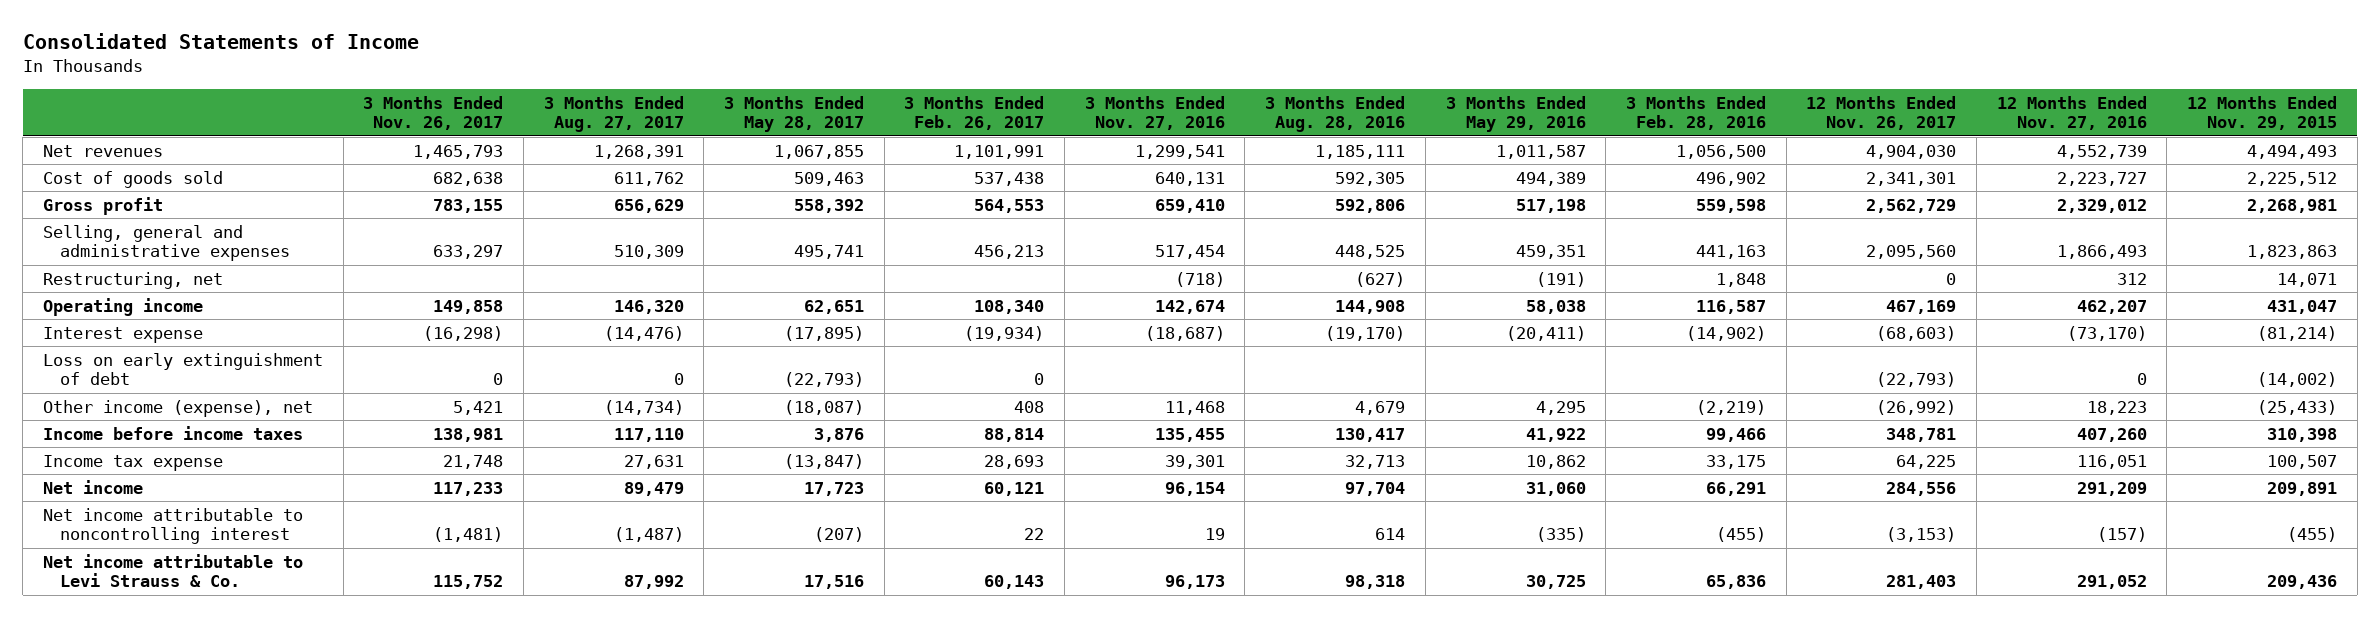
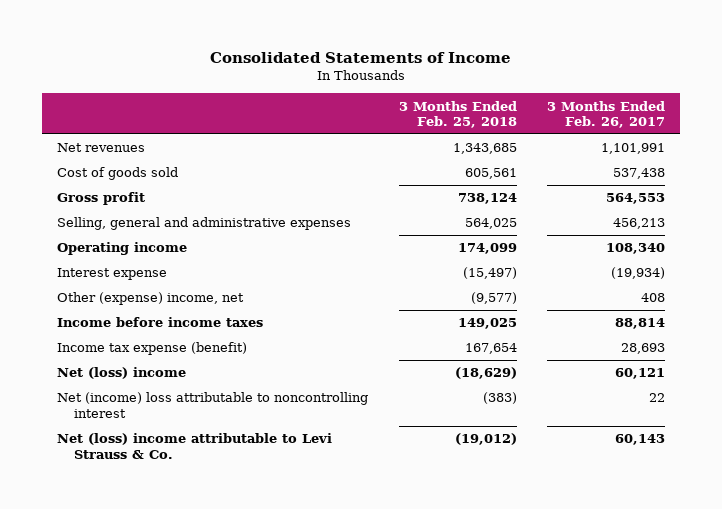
[363,95,504,131] 3 Months Ended Nov. 26, 2017 -> none
[543,95,684,133] 3 Months Ended Aug. 27, 2017 -> none
[724,95,865,133] 3 Months Ended May 28, 2017 -> none
[1084,95,1225,131] 3 Months Ended Nov. 27, 2016 -> none
[1265,95,1406,133] 3 Months Ended Aug. 28, 2016 -> none
[1445,95,1586,133] 3 Months Ended May 29, 2016 -> none
[1625,95,1766,131] 3 Months Ended Feb. 28, 2016 -> none
[1806,95,1957,131] 12 Months Ended Nov. 26, 2017 -> none
[1996,95,2147,131] 12 Months Ended Nov. 27, 2016 -> none
[2187,95,2338,131] 12 Months Ended Nov. 29, 2015 -> none
none -> [398,100,517,128] 3 Months Ended Feb. 25, 2018
[42,271,223,289] Restructuring, net -> none
[42,352,323,386] Loss on early extinguishment of debt -> none
[42,399,313,417] Other income (expense), net -> [57,292,245,306] Other (expense) income, net
[42,454,223,471] Income tax expense -> [57,342,248,356] Income tax expense (benefit)
[42,479,143,494] Net income -> [57,367,187,380] Net (loss) income
[42,507,303,545] Net income attributable to noncontrolling interest -> [57,392,369,418] Net (income) loss attributable to noncontrolling interest
[42,553,303,588] Net income attributable to Levi Strauss & Co. -> [57,433,333,459] Net (loss) income attributable to Levi Strauss & Co.

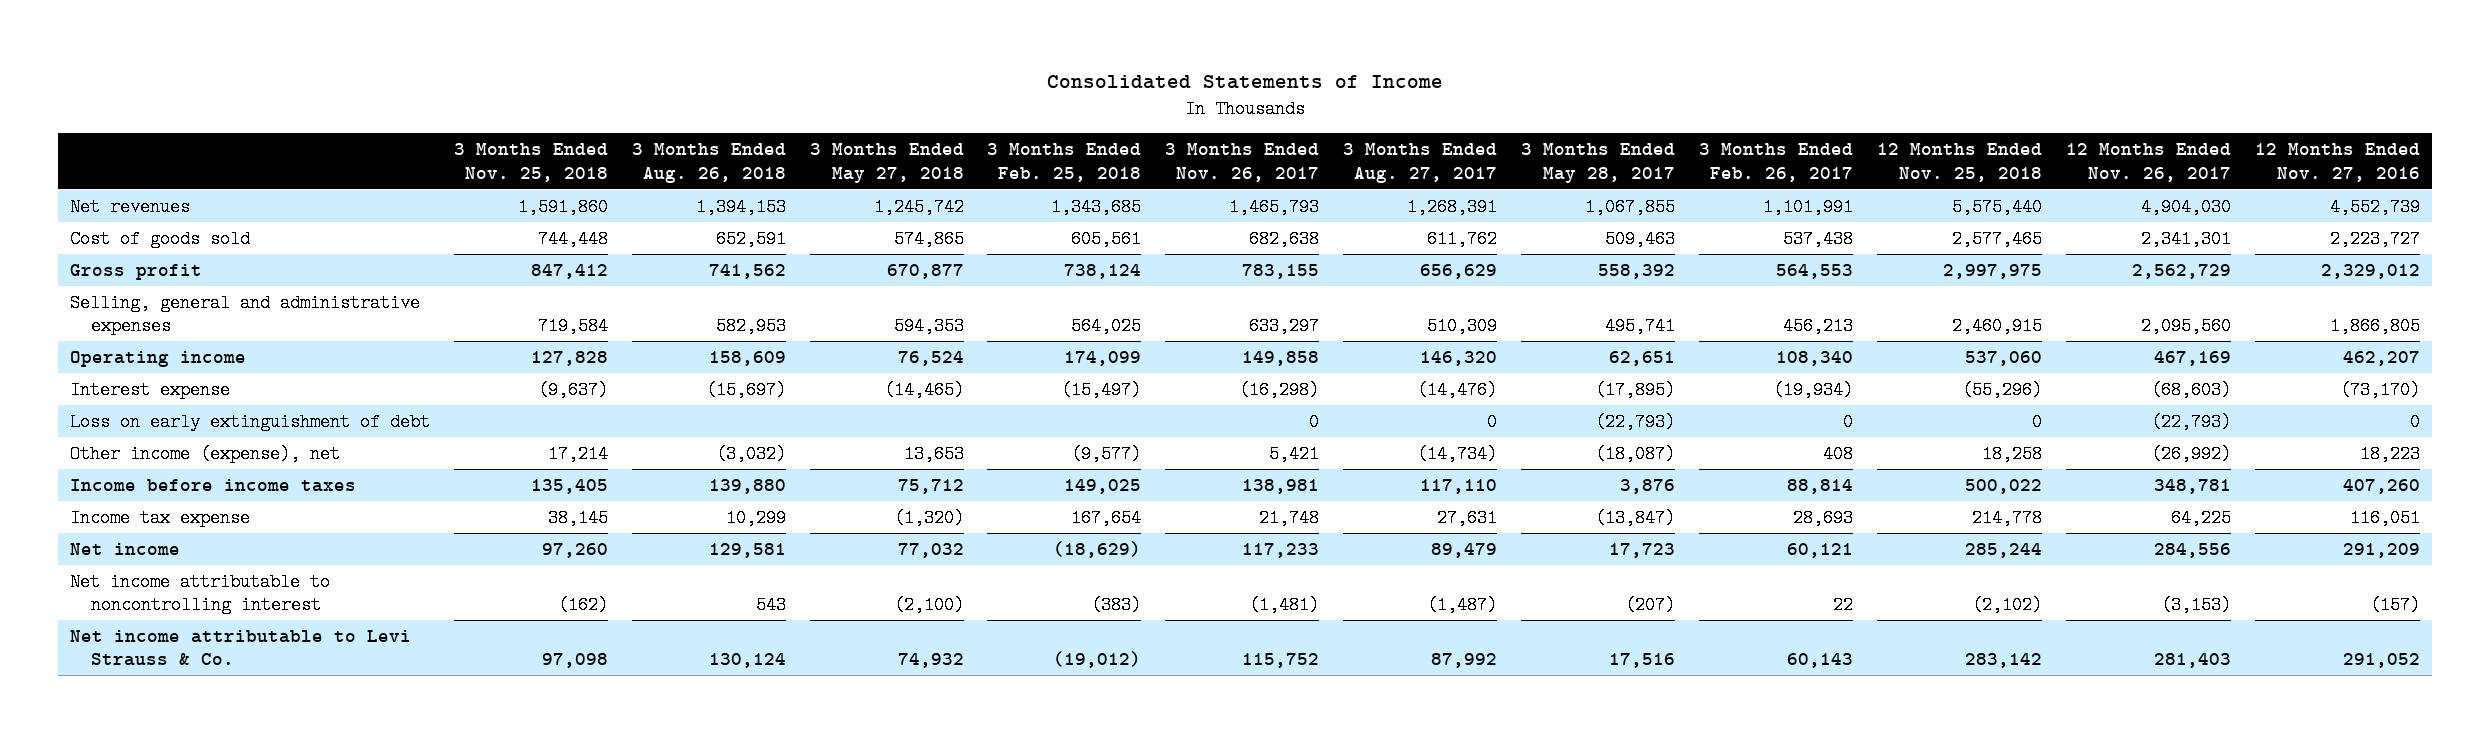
none -> [453,143,608,182] 3 Months Ended Nov. 25, 2018
none -> [631,143,786,183] 3 Months Ended Aug. 26, 2018
none -> [809,143,964,183] 3 Months Ended May 27, 2018
none -> [1165,143,1320,182] 3 Months Ended Nov. 26, 2017
none -> [1343,143,1498,183] 3 Months Ended Aug. 27, 2017
none -> [1521,143,1676,183] 3 Months Ended May 28, 2017
none -> [1876,143,2042,182] 12 Months Ended Nov. 25, 2018
none -> [2065,143,2231,182] 12 Months Ended Nov. 26, 2017
none -> [2254,143,2420,182] 12 Months Ended Nov. 27, 2016
none -> [69,412,430,431] Loss on early extinguishment of debt
[57,292,245,306] Other (expense) income, net -> [69,444,340,463] Other income (expense), net
[57,342,248,356] Income tax expense (benefit) -> [69,508,250,527] Income tax expense
[57,367,187,380] Net (loss) income -> [69,542,180,555] Net income
[57,392,369,418] Net (income) loss attributable to noncontrolling interest -> [69,572,330,615] Net income attributable to noncontrolling interest
[57,433,333,459] Net (loss) income attributable to Levi Strauss & Co. -> [69,629,411,667] Net income attributable to Levi Strauss & Co.

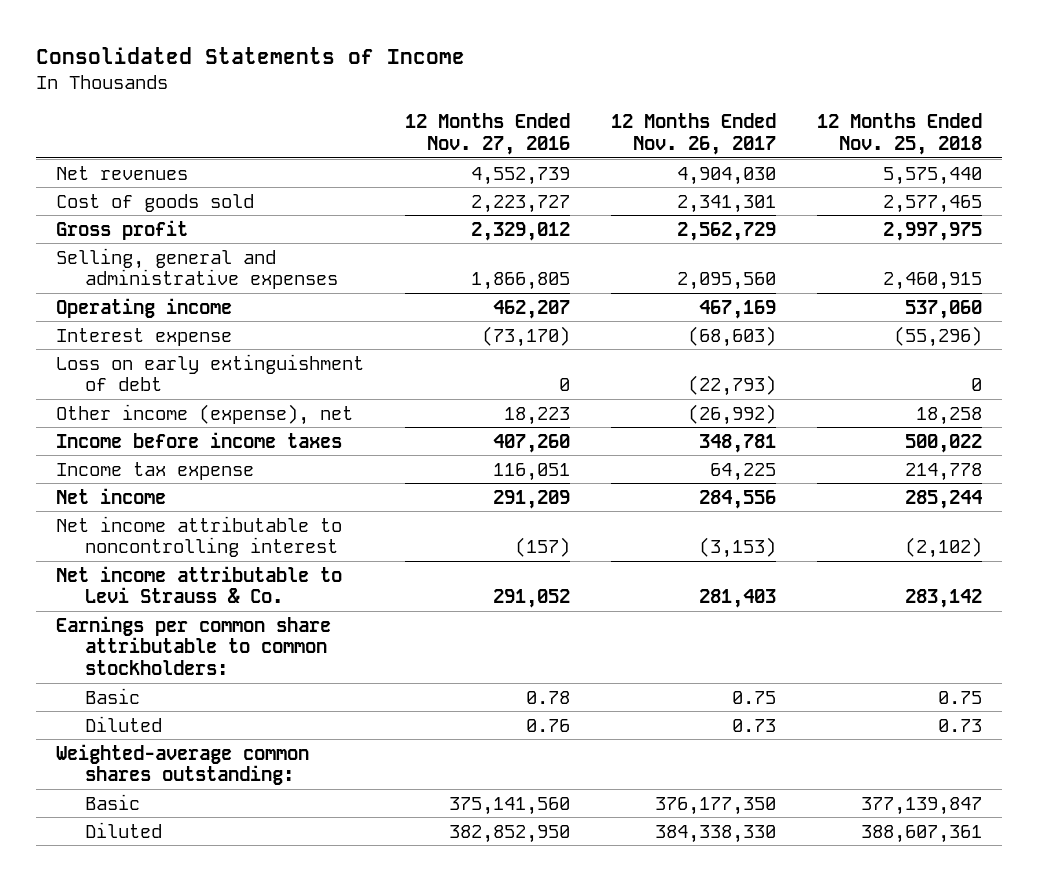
[453,143,608,182] 3 Months Ended Nov. 25, 2018 -> none
[631,143,786,183] 3 Months Ended Aug. 26, 2018 -> none
[809,143,964,183] 3 Months Ended May 27, 2018 -> none
[987,143,1142,182] 3 Months Ended Feb. 25, 2018 -> none
[1165,143,1320,182] 3 Months Ended Nov. 26, 2017 -> none
[1343,143,1498,183] 3 Months Ended Aug. 27, 2017 -> none
[1521,143,1676,183] 3 Months Ended May 28, 2017 -> none
[1699,143,1854,182] 3 Months Ended Feb. 26, 2017 -> none
none -> [56,615,332,676] Earnings per common share attributable to common stockholders:
none -> [85,687,141,704] Basic
none -> [85,715,163,732] Diluted
none -> [56,743,310,786] Weighted-average common shares outstanding:
none -> [85,793,141,810] Basic
none -> [85,821,163,838] Diluted

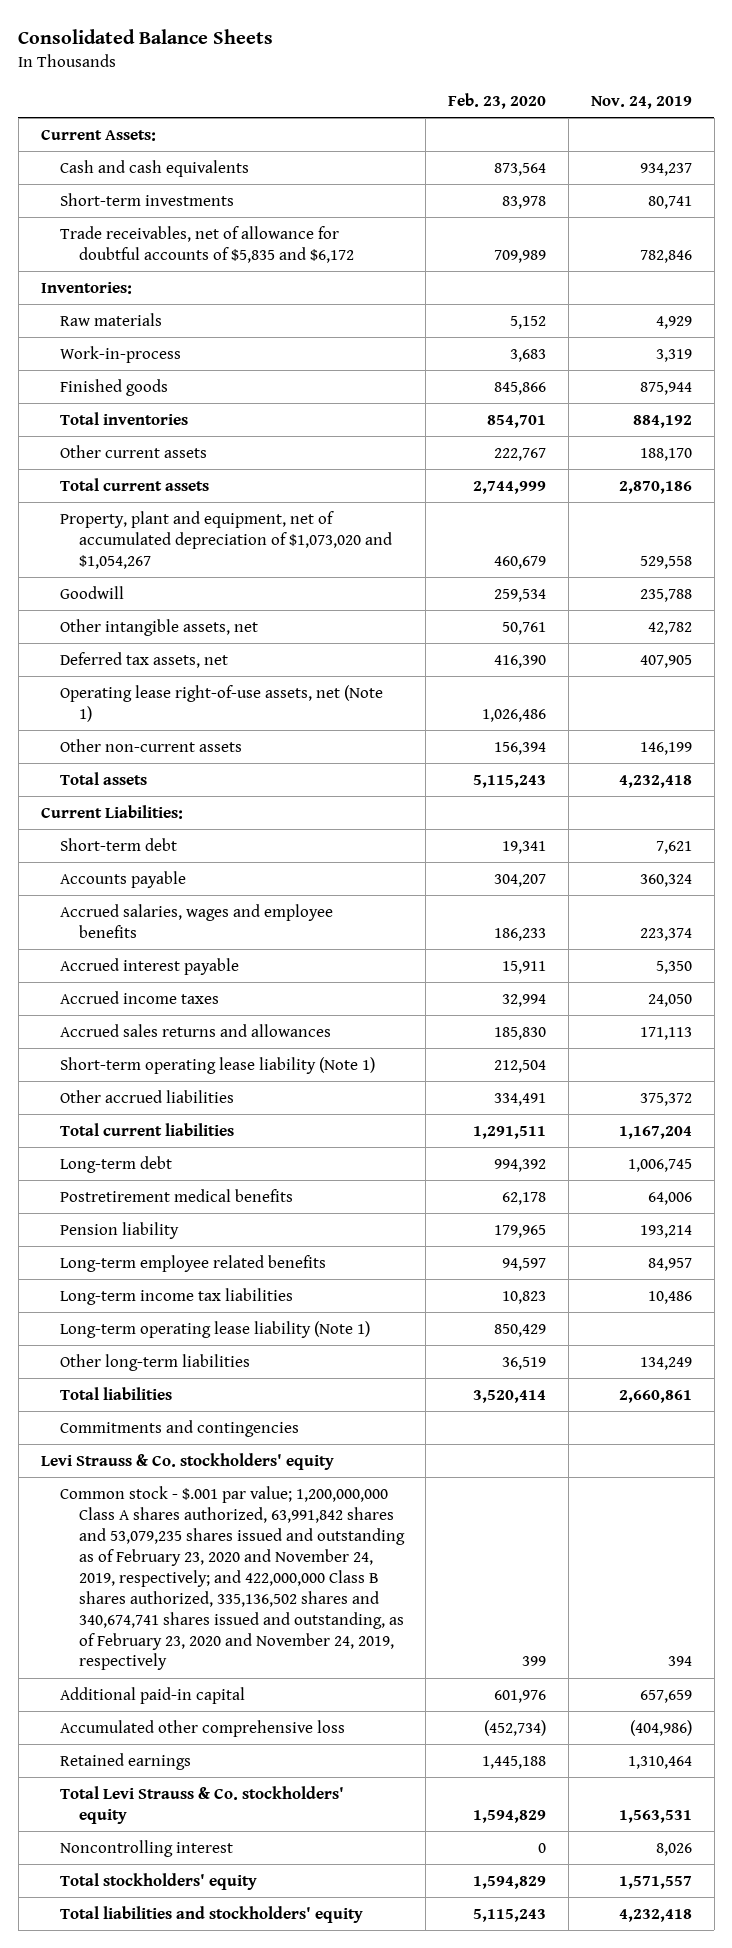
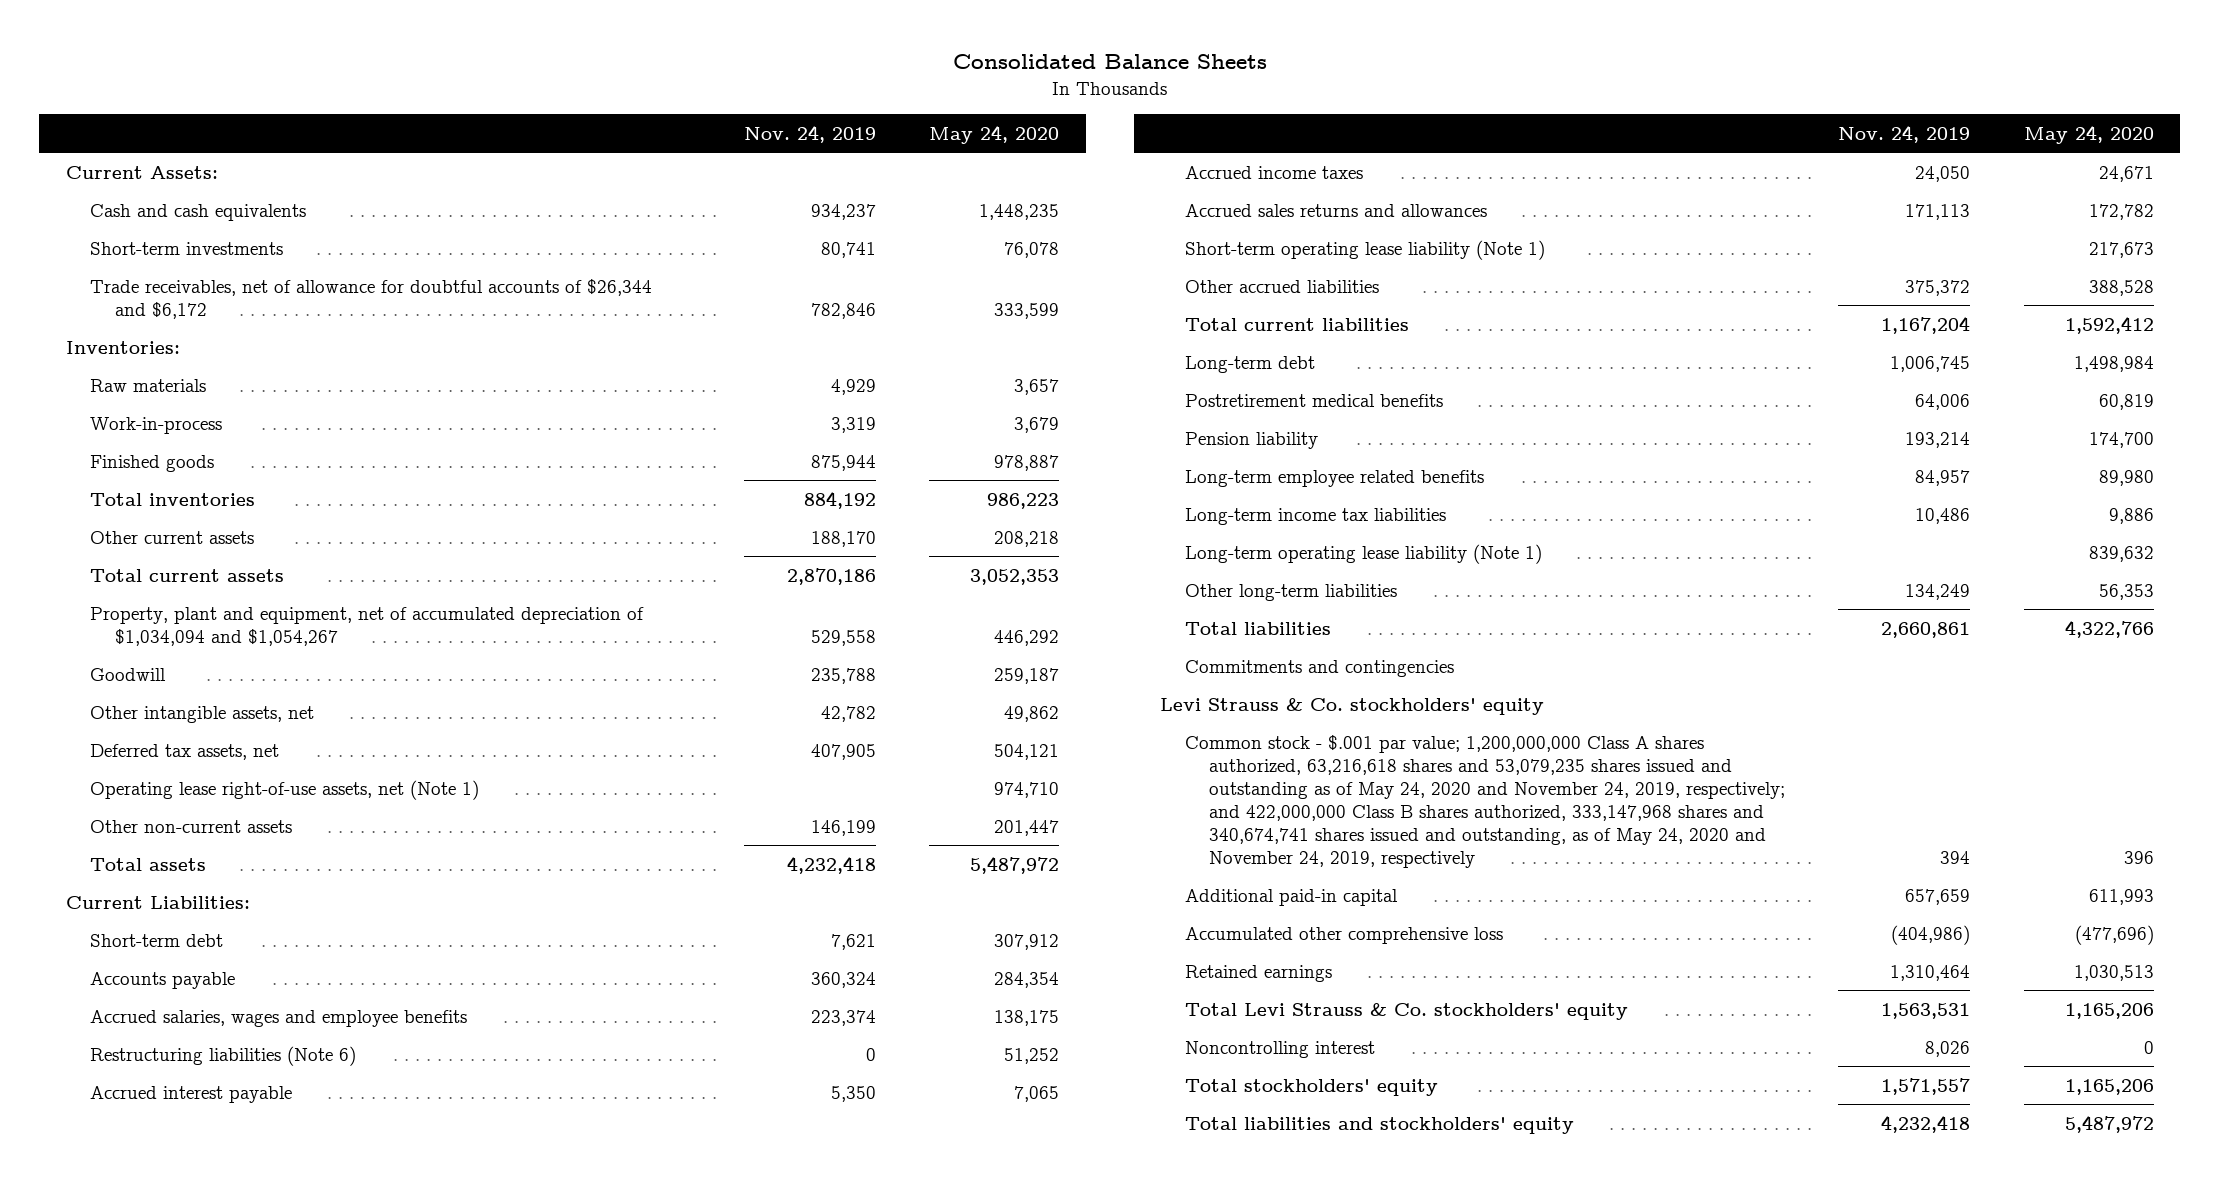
[448,92,547,109] Feb. 23, 2020 -> none
none -> [929,124,1060,144] May 24, 2020
[59,225,354,263] Trade receivables, net of allowance for doubtful accounts of $5,835 and $6,172 -> [90,278,653,319] Trade receivables, net of allowance for doubtful accounts of $26,344 and $6,172
[59,510,392,569] Property, plant and equipment, net of accumulated depreciation of $1,073,020 and $1,054,267 -> [90,606,645,646] Property, plant and equipment, net of accumulated depreciation of $1,034,094 and $1,054,267
none -> [90,1045,357,1066] Restructuring liabilities (Note 6)
[59,1485,405,1671] Common stock - $.001 par value; 1,200,000,000 Class A shares authorized, 63,991,842 shares and 53,079,235 shares issued and outstanding as of February 23, 2020 and November 24, 2019, respectively; and 422,000,000 Class B shares authorized, 335,136,502 shares and 340,674,741 shares issued and outstanding, as of February 23, 2020 and November 24, 2019, respectively -> [1184,734,1785,868] Common stock - $.001 par value; 1,200,000,000 Class A shares authorized, 63,216,618 shares and 53,079,235 shares issued and outstanding as of May 24, 2020 and November 24, 2019, respectively; and 422,000,000 Class B shares authorized, 333,147,968 shares and 340,674,741 shares issued and outstanding, as of May 24, 2020 and November 24, 2019, respectively

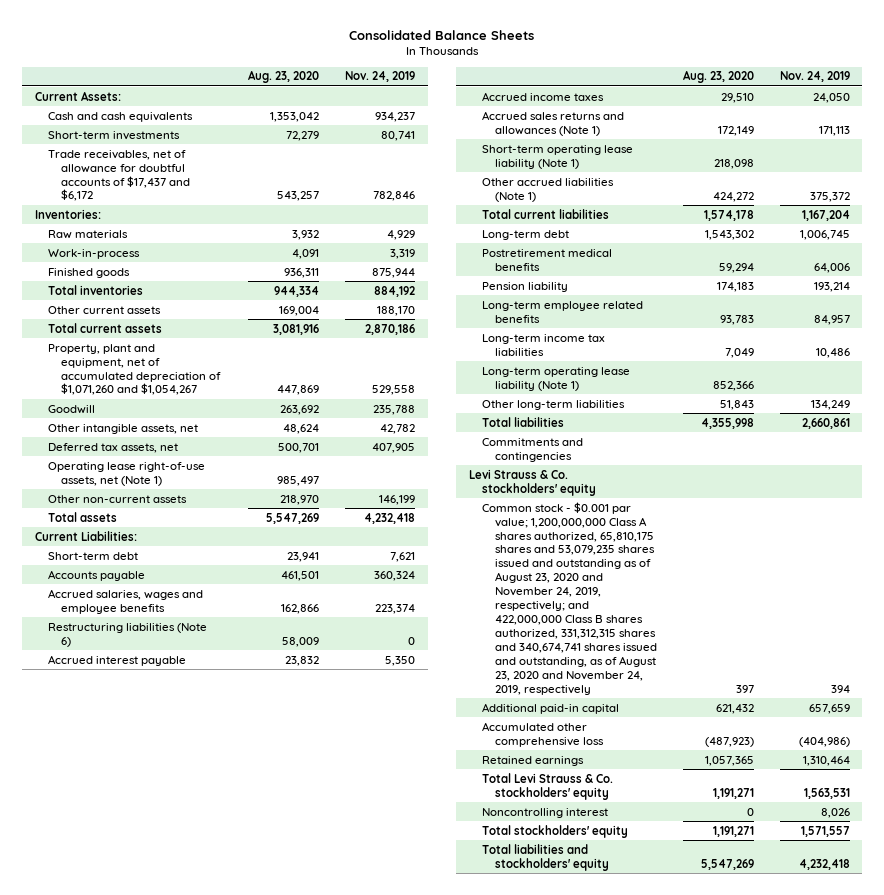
[929,124,1060,144] May 24, 2020 -> none
none -> [248,70,320,84] Aug. 23, 2020
[90,278,653,319] Trade receivables, net of allowance for doubtful accounts of $26,344 and $6,172 -> [47,149,190,202] Trade receivables, net of allowance for doubtful accounts of $17,437 and $6,172
[90,606,645,646] Property, plant and equipment, net of accumulated depreciation of $1,034,094 and $1,054,267 -> [47,343,221,396] Property, plant and equipment, net of accumulated depreciation of $1,071,260 and $1,054,267
[1184,203,1487,217] Accrued sales returns and allowances -> [482,110,625,136] Accrued sales returns and allowances (Note 1)
[1184,279,1379,293] Other accrued liabilities -> [482,177,615,202] Other accrued liabilities (Note 1)
[1184,734,1785,868] Common stock - $.001 par value; 1,200,000,000 Class A shares authorized, 63,216,618 shares and 53,079,235 shares issued and outstanding as of May 24, 2020 and November 24, 2019, respectively; and 422,000,000 Class B shares authorized, 333,147,968 shares and 340,674,741 shares issued and outstanding, as of May 24, 2020 and November 24, 2019, respectively -> [482,501,658,695] Common stock - $0.001 par value; 1,200,000,000 Class A shares authorized, 65,810,175 shares and 53,079,235 shares issued and outstanding as of August 23, 2020 and November 24, 2019, respectively; and 422,000,000 Class B shares authorized, 331,312,315 shares and 340,674,741 shares issued and outstanding, as of August 23, 2020 and November 24, 2019, respectively

